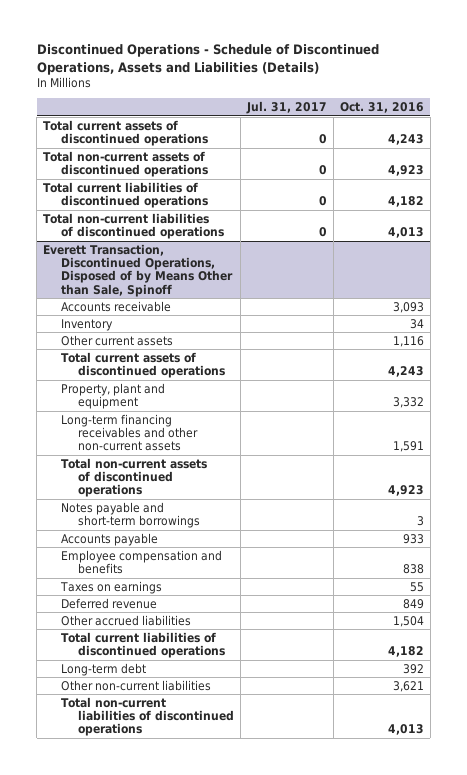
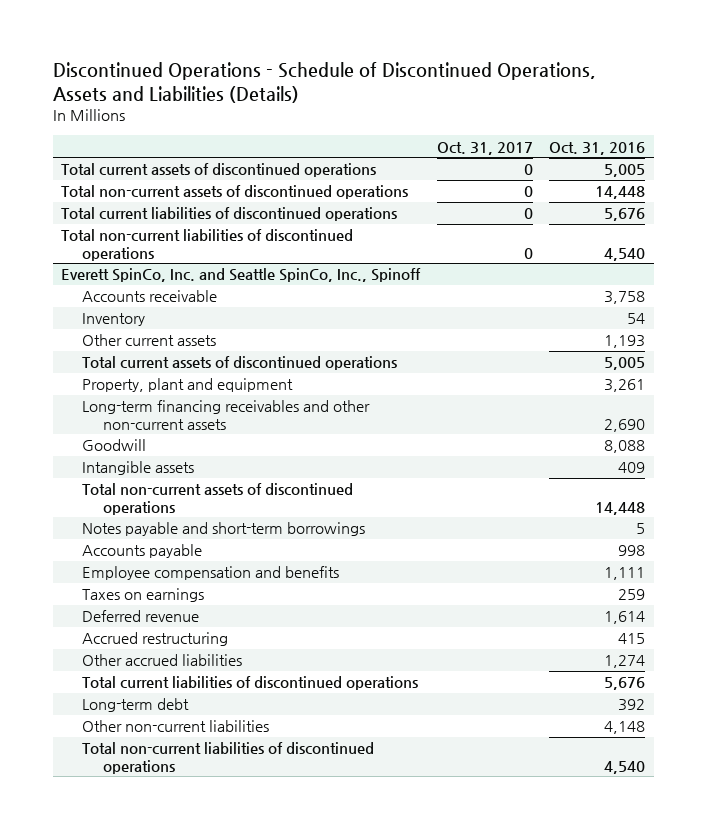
[245,101,327,115] Jul. 31, 2017 -> none
none -> [436,141,533,155] Oct. 31, 2017
[43,243,233,297] Everett Transaction, Discontinued Operations, Disposed of by Means Other than Sale, Spinoff -> none
[387,134,424,146] 4,243 -> [604,164,646,178] 5,005
[387,165,424,177] 4,923 -> [595,186,646,200] 14,448
[387,196,424,208] 4,182 -> [604,208,646,222] 5,676
[387,227,424,239] 4,013 -> [604,247,646,261] 4,540
none -> [60,268,421,283] Everett SpinCo, Inc. and Seattle SpinCo, Inc., Spinoff
[392,301,424,313] 3,093 -> [604,291,646,305] 3,758
[409,318,424,329] 34 -> [627,313,646,325] 54
[392,335,424,347] 1,116 -> [604,335,646,349] 1,193
[387,366,424,378] 4,243 -> [604,357,646,371] 5,005
[392,397,424,409] 3,332 -> [604,379,646,393] 3,261
[392,441,424,453] 1,591 -> [604,418,646,432] 2,690
none -> [81,439,146,452] Goodwill
none -> [81,461,194,476] Intangible assets
[387,485,424,497] 4,923 -> [595,501,646,515] 14,448
[416,516,424,527] 3 -> [636,523,646,535] 5
[402,533,424,544] 933 -> [618,545,646,557] 998
[402,564,424,575] 838 -> [604,567,646,581] 1,111
[409,581,424,592] 55 -> [618,589,646,601] 259
[402,598,424,609] 849 -> [604,611,646,625] 1,614
none -> [81,632,228,647] Accrued restructuring
[392,615,424,627] 1,504 -> [604,655,646,669] 1,274
[387,646,424,658] 4,182 -> [604,677,646,691] 5,676
[392,680,424,692] 3,621 -> [604,721,646,735] 4,148
[387,724,424,736] 4,013 -> [604,760,646,774] 4,540

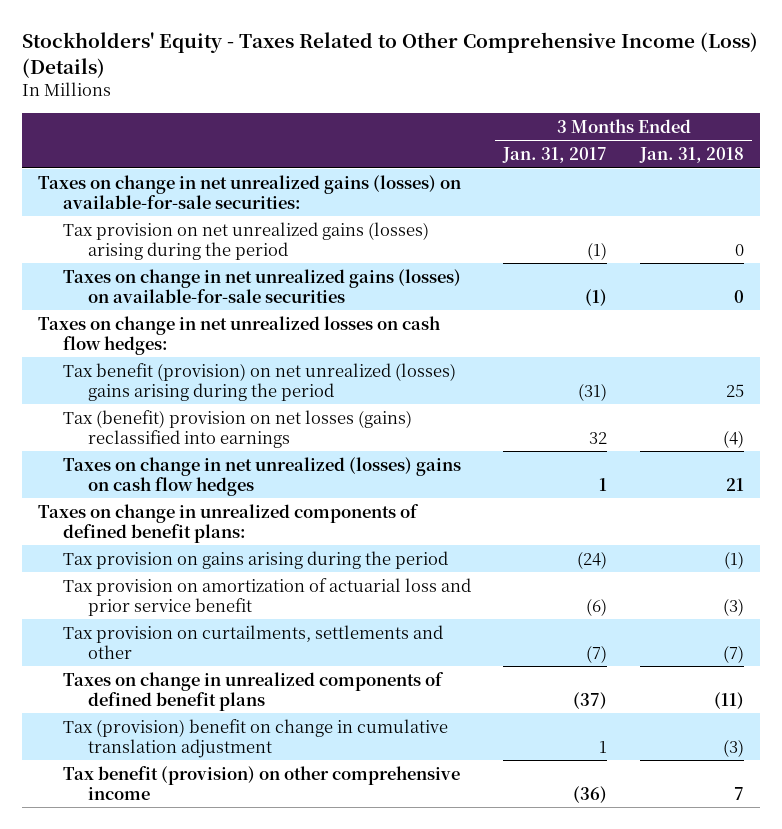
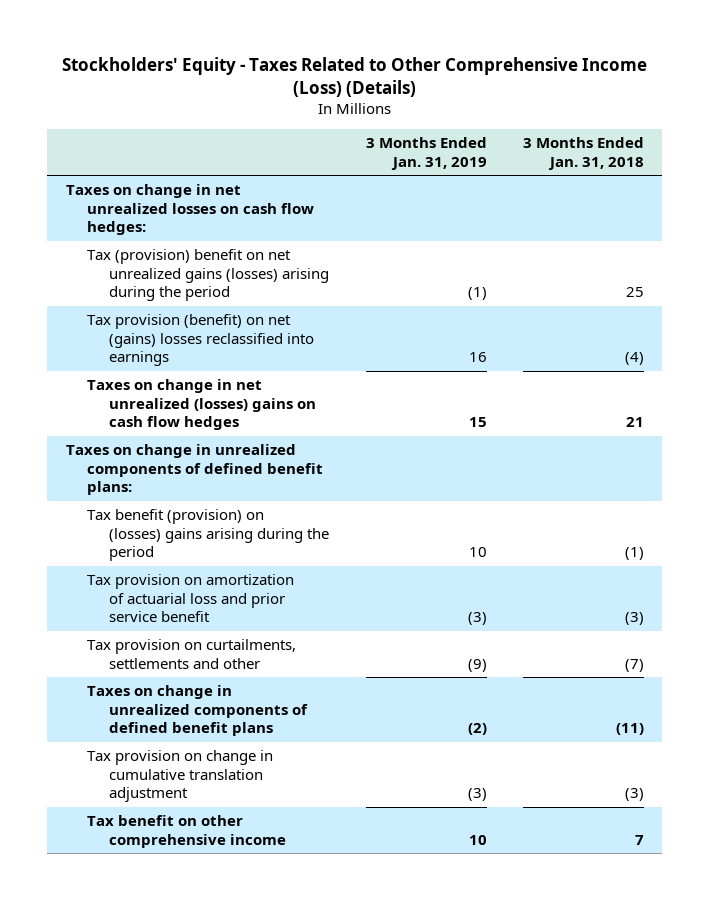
[502,147,608,164] Jan. 31, 2017 -> none
none -> [365,137,487,170] 3 Months Ended Jan. 31, 2019
[38,174,462,209] Taxes on change in net unrealized gains (losses) on available-for-sale securities: -> none
[63,221,430,260] Tax provision on net unrealized gains (losses) arising during the period -> none
[63,268,462,303] Taxes on change in net unrealized gains (losses) on available-for-sale securities -> none
[63,362,457,401] Tax benefit (provision) on net unrealized (losses) gains arising during the period -> [87,249,329,302] Tax (provision) benefit on net unrealized gains (losses) arising during the period
[63,409,413,448] Tax (benefit) provision on net losses (gains) reclassified into earnings -> [87,314,314,367] Tax provision (benefit) on net (gains) losses reclassified into earnings
[63,550,449,569] Tax provision on gains arising during the period -> [87,509,329,562] Tax benefit (provision) on (losses) gains arising during the period
[63,718,449,758] Tax (provision) benefit on change in cumulative translation adjustment -> [87,750,274,803] Tax provision on change in cumulative translation adjustment
[63,765,461,800] Tax benefit (provision) on other comprehensive income -> [87,815,286,848] Tax benefit on other comprehensive income

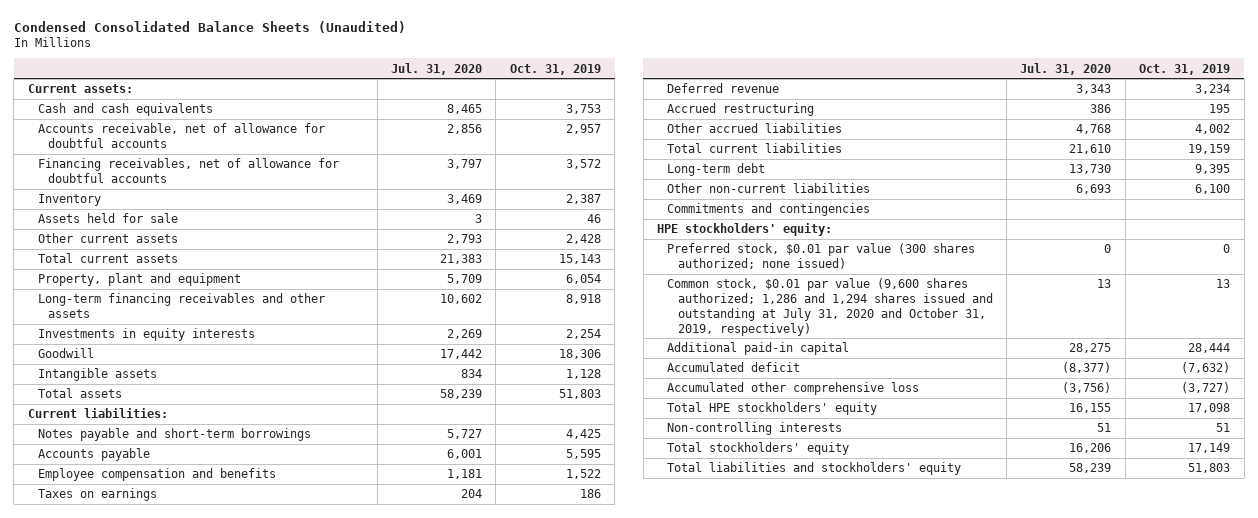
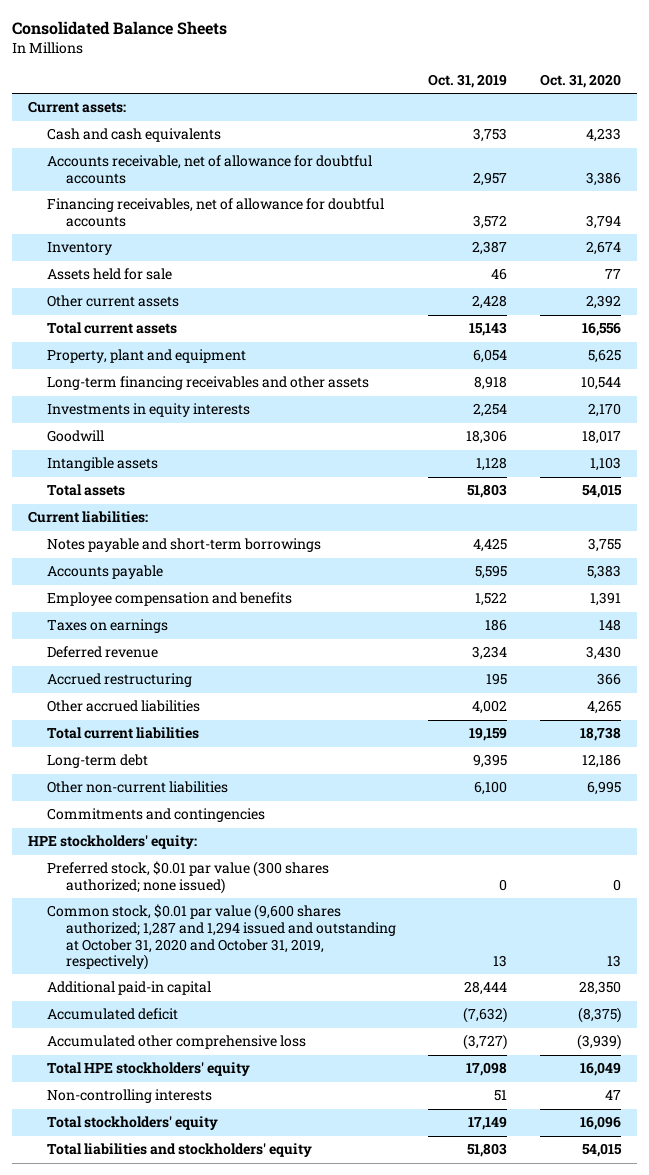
[13,20,406,33] Condensed Consolidated Balance Sheets (Unaudited) -> [11,20,227,35] Consolidated Balance Sheets
[390,62,482,75] Jul. 31, 2020 -> none
none -> [539,73,621,88] Oct. 31, 2020
[667,278,993,336] Common stock, $0.01 par value (9,600 shares authorized; 1,286 and 1,294 shares issued and outstanding at July 31, 2020 and October 31, 2019, respectively) -> [46,904,396,971] Common stock, $0.01 par value (9,600 shares authorized; 1,287 and 1,294 issued and outstanding at October 31, 2020 and October 31, 2019, respectively)

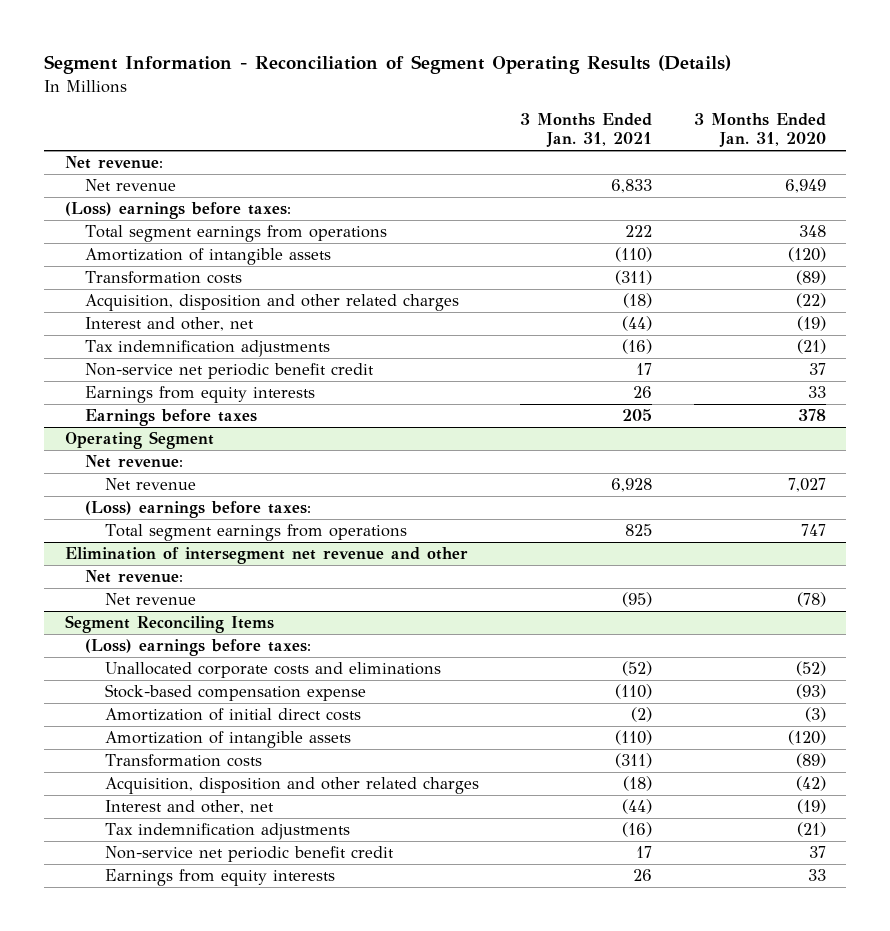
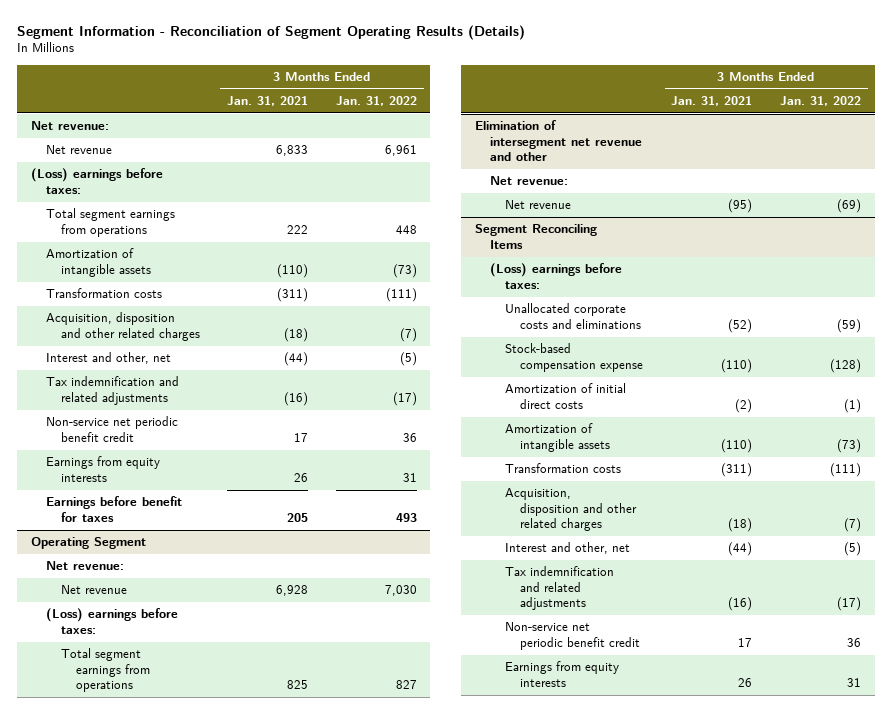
[693,113,826,148] 3 Months Ended Jan. 31, 2020 -> none
none -> [335,96,417,107] Jan. 31, 2022
[84,340,330,358] Tax indemnification adjustments -> [45,376,179,405] Tax indemnification and related adjustments
[84,409,257,427] Earnings before taxes -> [45,496,182,522] Earnings before benefit for taxes
[104,823,350,841] Tax indemnification adjustments -> [505,566,615,611] Tax indemnification and related adjustments

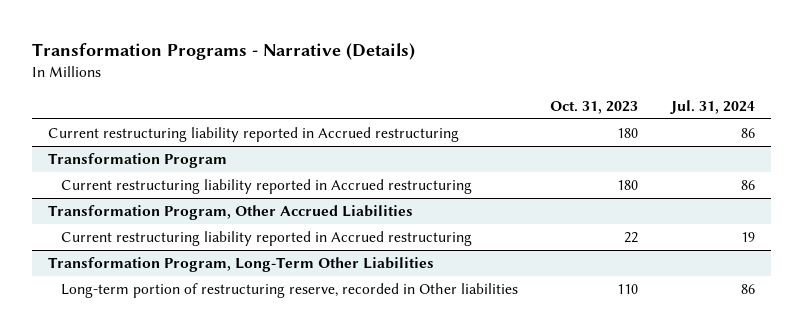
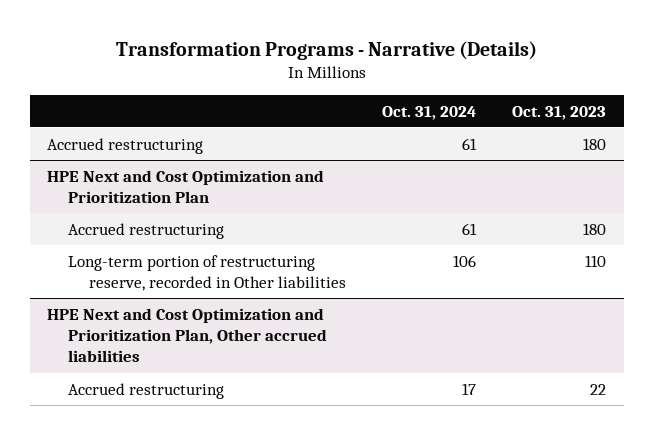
[669,99,755,114] Jul. 31, 2024 -> none
none -> [381,105,476,120] Oct. 31, 2024
[48,205,414,221] Transformation Program, Other Accrued Liabilities -> none
[60,231,472,247] Current restructuring liability reported in Accrued restructuring -> none
[48,257,435,273] Transformation Program, Long-Term Other Liabilities -> none
[48,127,460,143] Current restructuring liability reported in Accrued restructuring -> [47,137,204,154] Accrued restructuring
[48,153,228,169] Transformation Program -> [47,169,325,204] HPE Next and Cost Optimization and Prioritization Plan
[60,179,472,195] Current restructuring liability reported in Accrued restructuring -> [68,222,225,239] Accrued restructuring
none -> [47,307,328,363] HPE Next and Cost Optimization and Prioritization Plan, Other accrued liabilities
none -> [68,382,225,399] Accrued restructuring

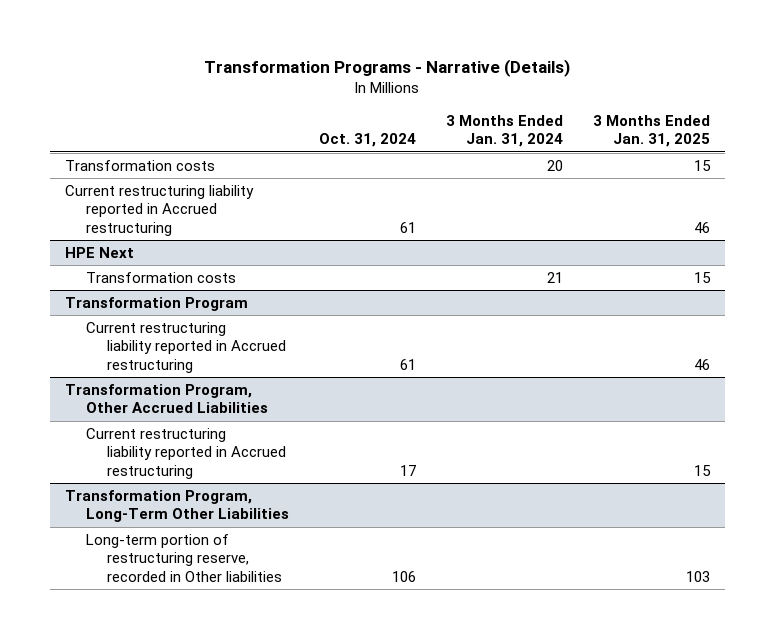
[511,105,606,120] Oct. 31, 2023 -> none
none -> [445,114,563,148] 3 Months Ended Jan. 31, 2024
none -> [592,114,710,148] 3 Months Ended Jan. 31, 2025
none -> [65,159,216,171] Transformation costs
[47,137,204,154] Accrued restructuring -> [65,184,255,236] Current restructuring liability reported in Accrued restructuring
none -> [65,246,135,258] HPE Next
none -> [85,271,236,283] Transformation costs
[47,169,325,204] HPE Next and Cost Optimization and Prioritization Plan -> [65,296,249,311] Transformation Program
[68,222,225,239] Accrued restructuring -> [85,321,286,373] Current restructuring liability reported in Accrued restructuring
none -> [65,383,268,414] Transformation Program, Other Accrued Liabilities
none -> [85,427,286,479] Current restructuring liability reported in Accrued restructuring
none -> [65,489,289,523] Transformation Program, Long-Term Other Liabilities
[47,307,328,363] HPE Next and Cost Optimization and Prioritization Plan, Other accrued liabilities -> none
[68,382,225,399] Accrued restructuring -> none

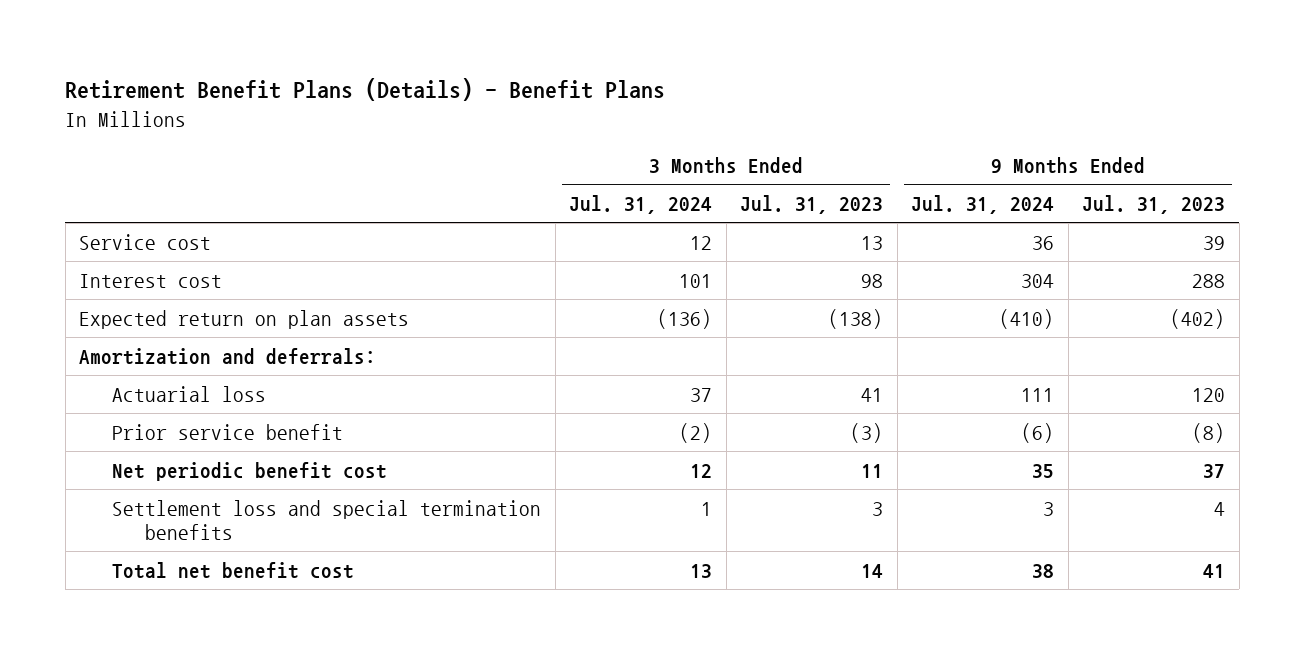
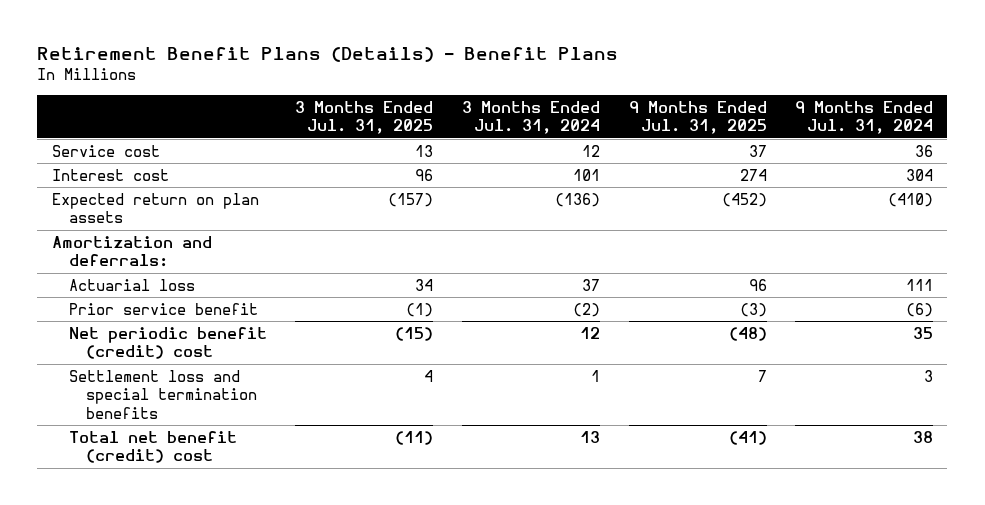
[740,194,884,214] Jul. 31, 2023 -> none
[1082,194,1226,214] Jul. 31, 2023 -> none
none -> [295,100,434,135] 3 Months Ended Jul. 31, 2025
none -> [628,100,767,135] 9 Months Ended Jul. 31, 2025
[112,461,388,481] Net periodic benefit cost -> [68,326,267,360] Net periodic benefit (credit) cost
[112,561,355,579] Total net benefit cost -> [68,430,237,464] Total net benefit (credit) cost

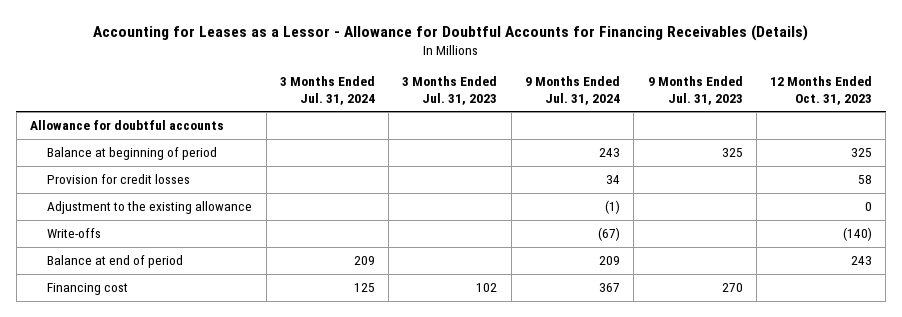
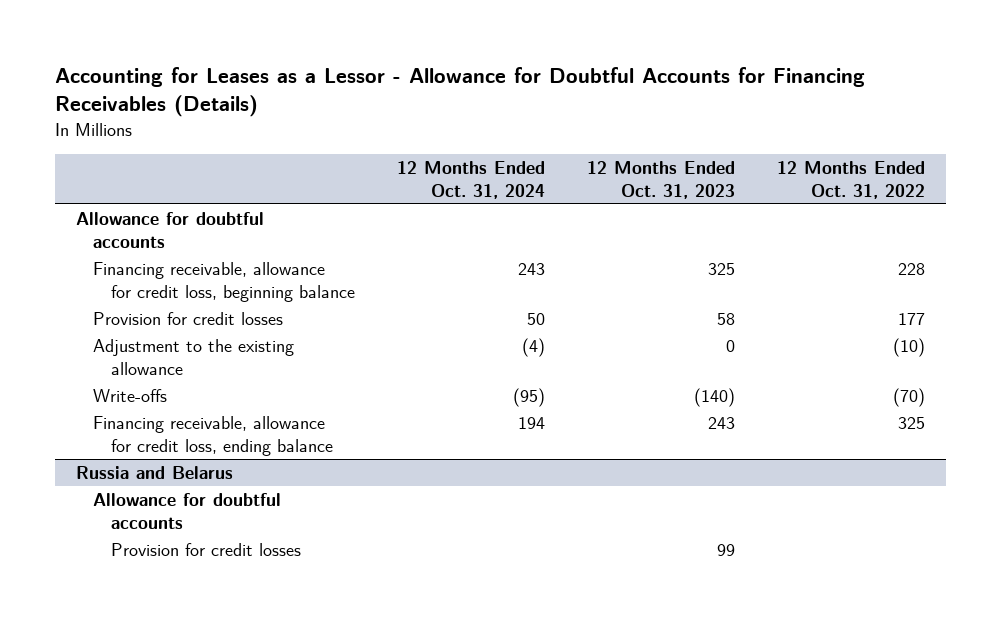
[279,76,375,105] 3 Months Ended Jul. 31, 2024 -> none
[402,76,498,105] 3 Months Ended Jul. 31, 2023 -> none
[524,76,620,105] 9 Months Ended Jul. 31, 2024 -> none
[647,76,743,105] 9 Months Ended Jul. 31, 2023 -> none
none -> [396,160,545,199] 12 Months Ended Oct. 31, 2024
none -> [776,160,925,199] 12 Months Ended Oct. 31, 2022
[47,147,218,161] Balance at beginning of period -> [93,262,355,302] Financing receivable, allowance for credit loss, beginning balance
[47,283,129,296] Financing cost -> none
[47,255,184,269] Balance at end of period -> [93,416,333,456] Financing receivable, allowance for credit loss, ending balance
none -> [75,466,233,480] Russia and Belarus
none -> [93,493,282,529] Allowance for doubtful accounts
none -> [110,543,301,557] Provision for credit losses

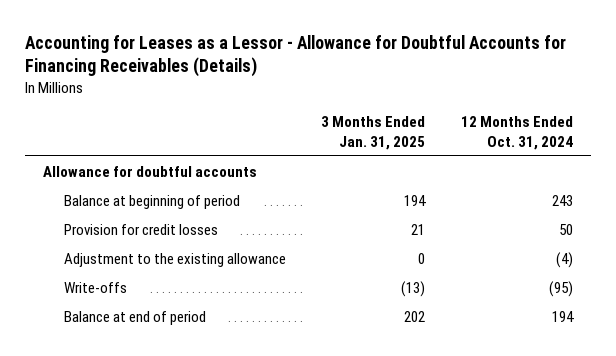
[586,160,735,199] 12 Months Ended Oct. 31, 2023 -> none
[776,160,925,199] 12 Months Ended Oct. 31, 2022 -> none
none -> [321,116,426,150] 3 Months Ended Jan. 31, 2025
[93,262,355,302] Financing receivable, allowance for credit loss, beginning balance -> [63,194,240,209] Balance at beginning of period
[75,466,233,480] Russia and Belarus -> none
[93,493,282,529] Allowance for doubtful accounts -> none
[110,543,301,557] Provision for credit losses -> none
[93,416,333,456] Financing receivable, allowance for credit loss, ending balance -> [63,310,206,325] Balance at end of period

